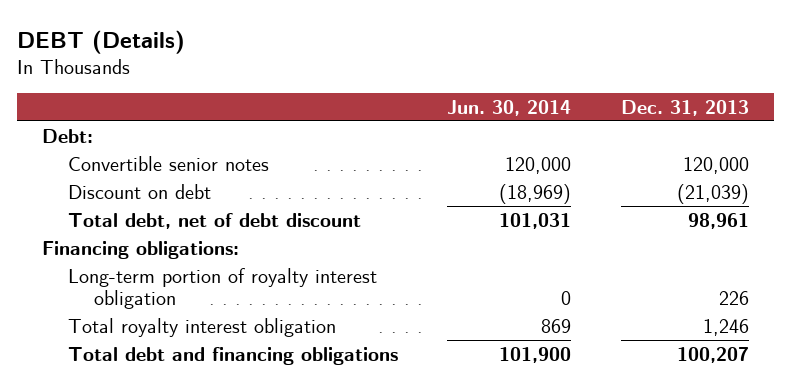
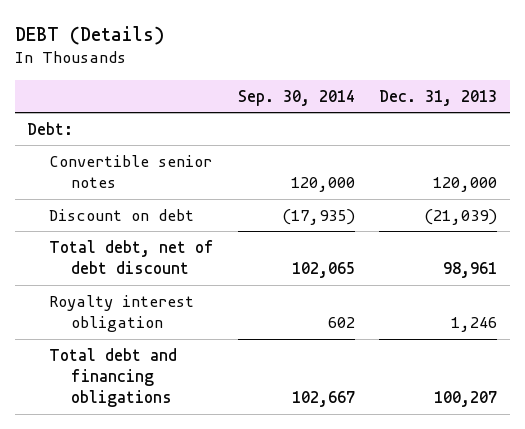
[447,99,572,116] Jun. 30, 2014 -> none
none -> [238,89,356,106] Sep. 30, 2014
[42,240,240,259] Financing obligations: -> none
[67,267,377,310] Long-term portion of royalty interest obligation -> none
[67,317,336,337] Total royalty interest obligation -> [49,294,195,333] Royalty interest obligation

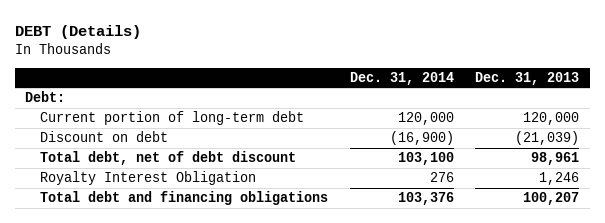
[238,89,356,106] Sep. 30, 2014 -> none
none -> [349,72,454,86] Dec. 31, 2014
[49,154,213,189] Convertible senior notes -> none
none -> [40,111,305,126] Current portion of long-term debt
[49,294,195,333] Royalty interest obligation -> [40,171,257,186] Royalty Interest Obligation

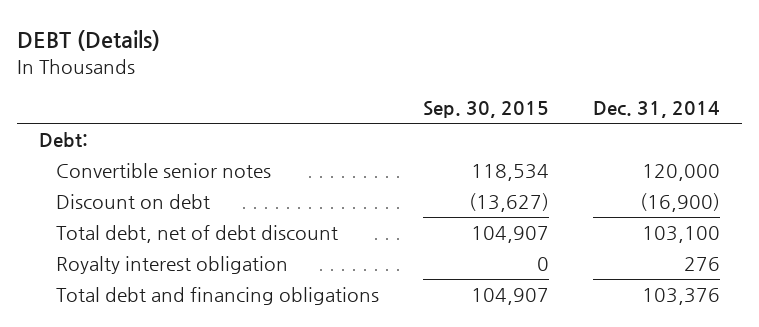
[475,72,580,86] Dec. 31, 2013 -> none
none -> [422,101,549,119] Sep. 30, 2015
[40,111,305,126] Current portion of long-term debt -> none
none -> [55,163,271,179] Convertible senior notes
[40,171,257,186] Royalty Interest Obligation -> [55,256,288,275] Royalty interest obligation

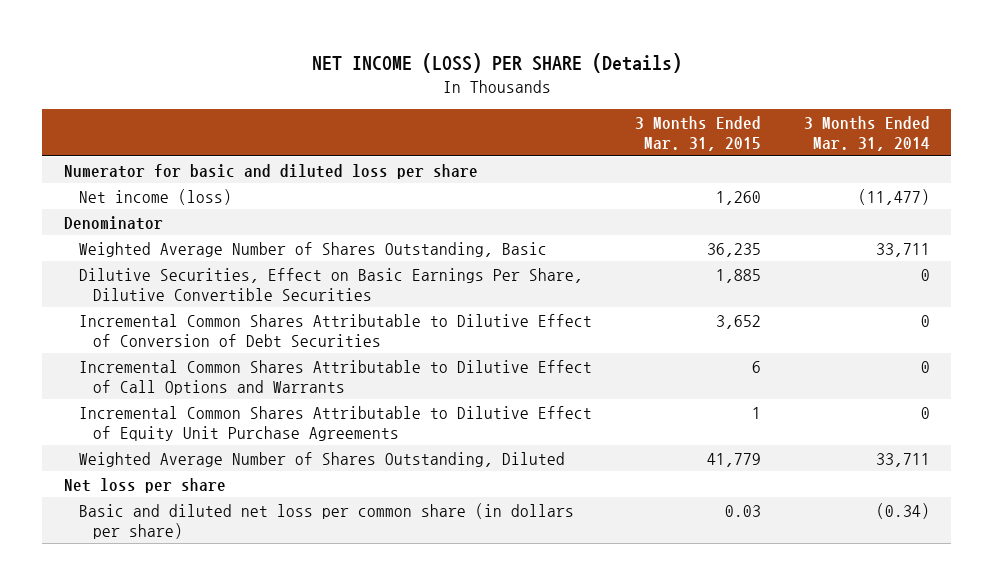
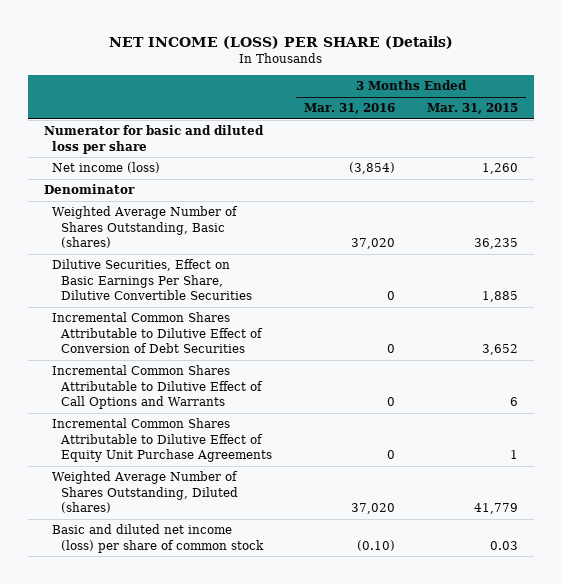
[803,115,930,152] 3 Months Ended Mar. 31, 2014 -> none
none -> [304,103,396,115] Mar. 31, 2016
[78,241,547,257] Weighted Average Number of Shares Outstanding, Basic -> [52,206,239,249] Weighted Average Number of Shares Outstanding, Basic (shares)
[63,477,226,493] Net loss per share -> none
[78,451,565,467] Weighted Average Number of Shares Outstanding, Diluted -> [52,471,239,514] Weighted Average Number of Shares Outstanding, Diluted (shares)
[78,502,574,539] Basic and diluted net loss per common share (in dollars per share) -> [52,524,265,553] Basic and diluted net income (loss) per share of common stock

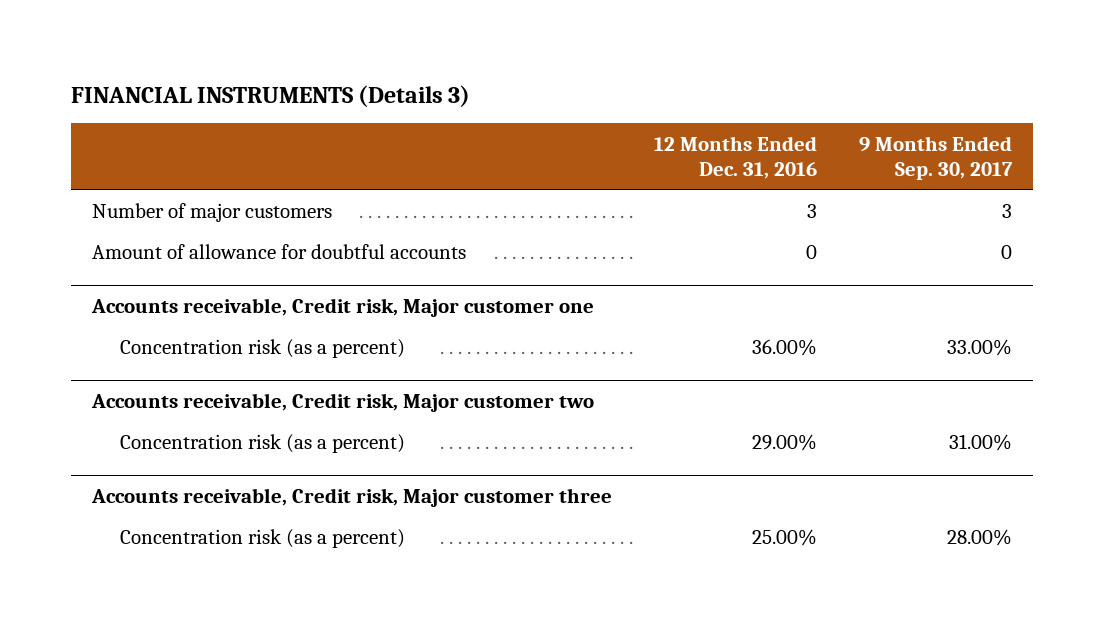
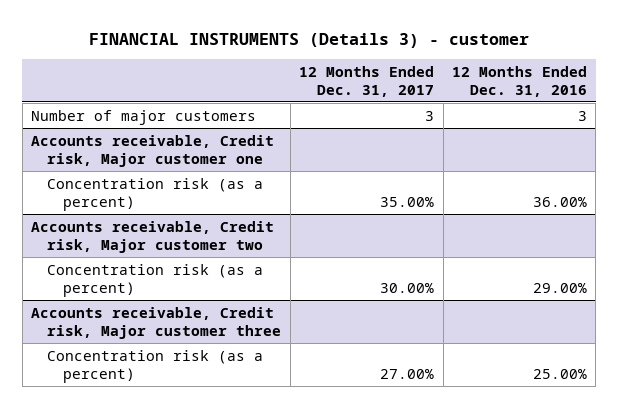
[71,85,471,108] FINANCIAL INSTRUMENTS (Details 3) -> [89,32,530,48] FINANCIAL INSTRUMENTS (Details 3) - customer
[858,135,1013,181] 9 Months Ended Sep. 30, 2017 -> none
none -> [299,65,435,97] 12 Months Ended Dec. 31, 2017
[92,244,467,260] Amount of allowance for doubtful accounts -> none

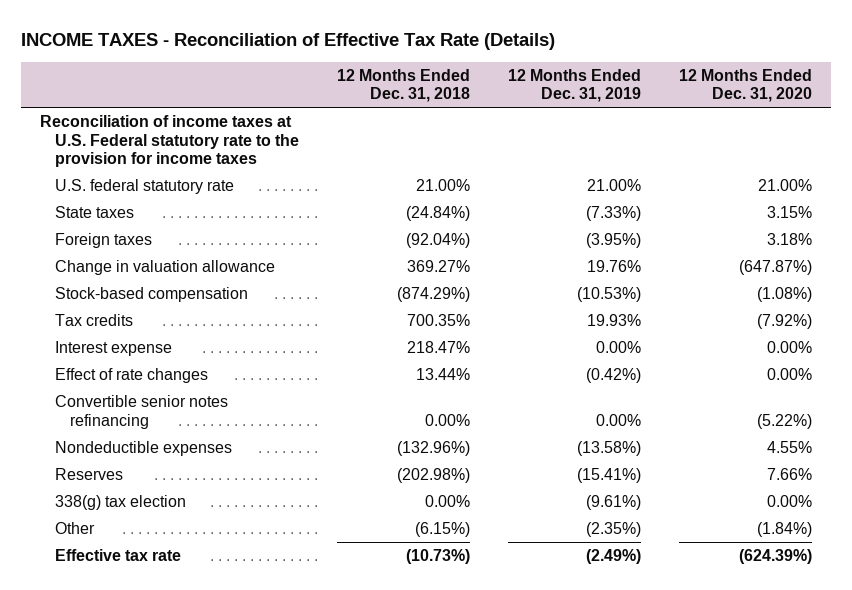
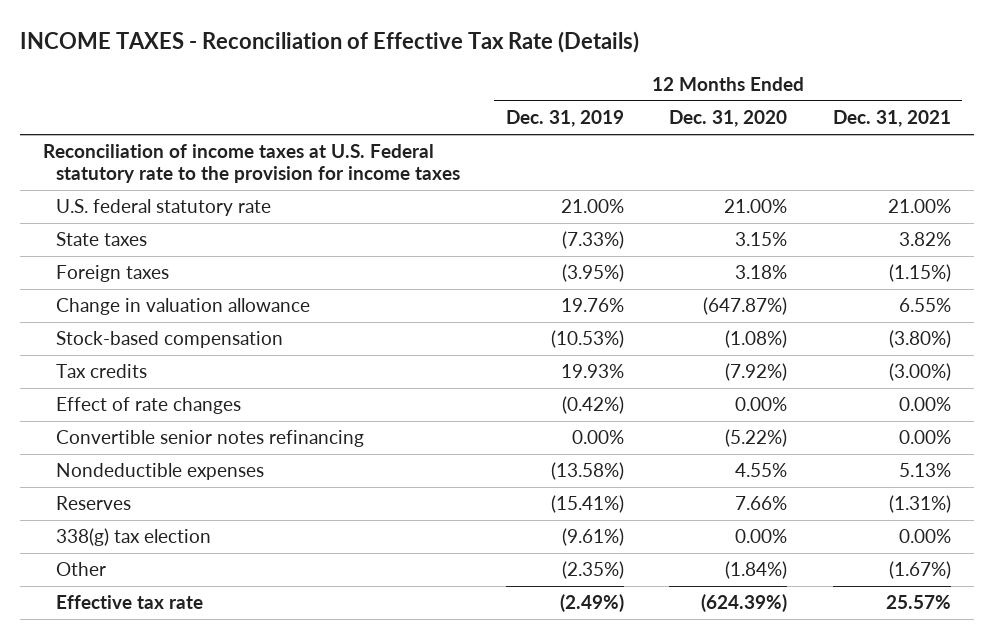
[337,68,471,103] 12 Months Ended Dec. 31, 2018 -> none
none -> [832,110,951,128] Dec. 31, 2021
[55,341,173,357] Interest expense -> none

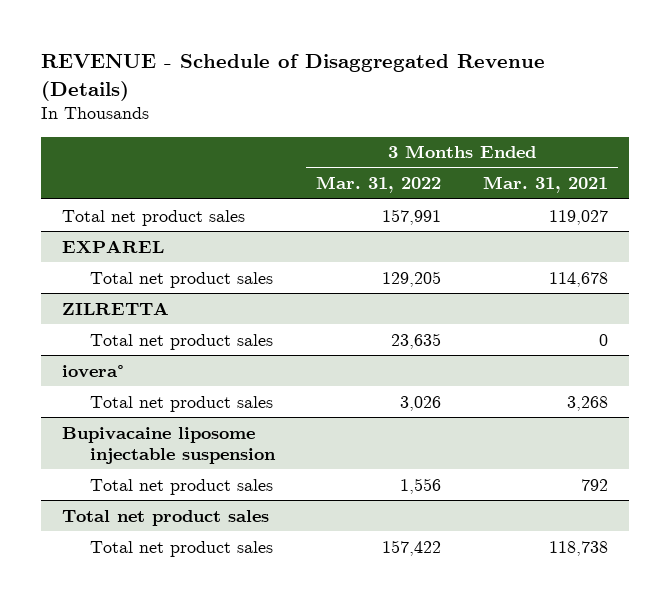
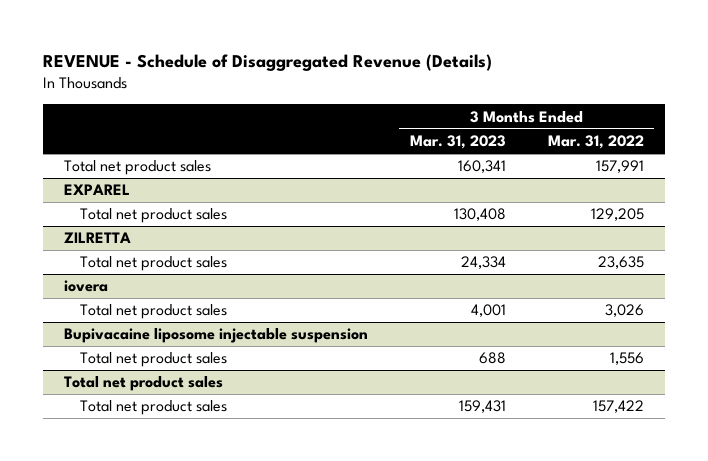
[482,176,608,194] Mar. 31, 2021 -> none
none -> [409,135,506,150] Mar. 31, 2023
[62,364,125,378] iovera° -> [63,280,108,293] iovera

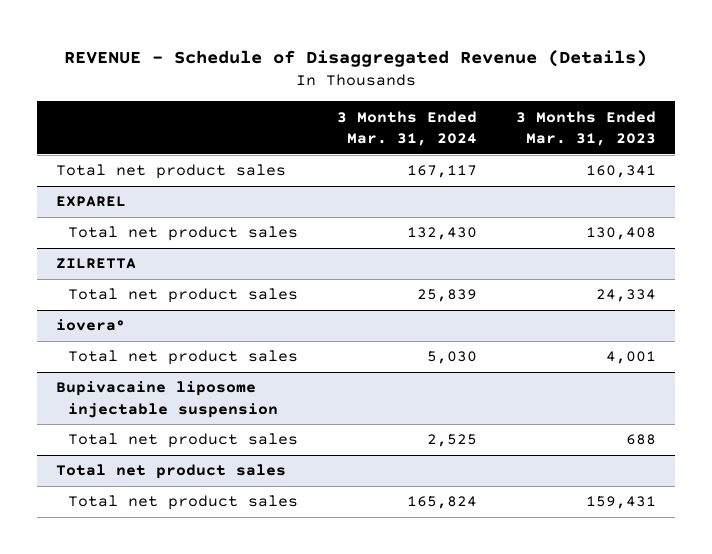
[547,135,644,150] Mar. 31, 2022 -> none
none -> [336,110,477,146] 3 Months Ended Mar. 31, 2024
[63,280,108,293] iovera -> [56,319,127,332] iovera°

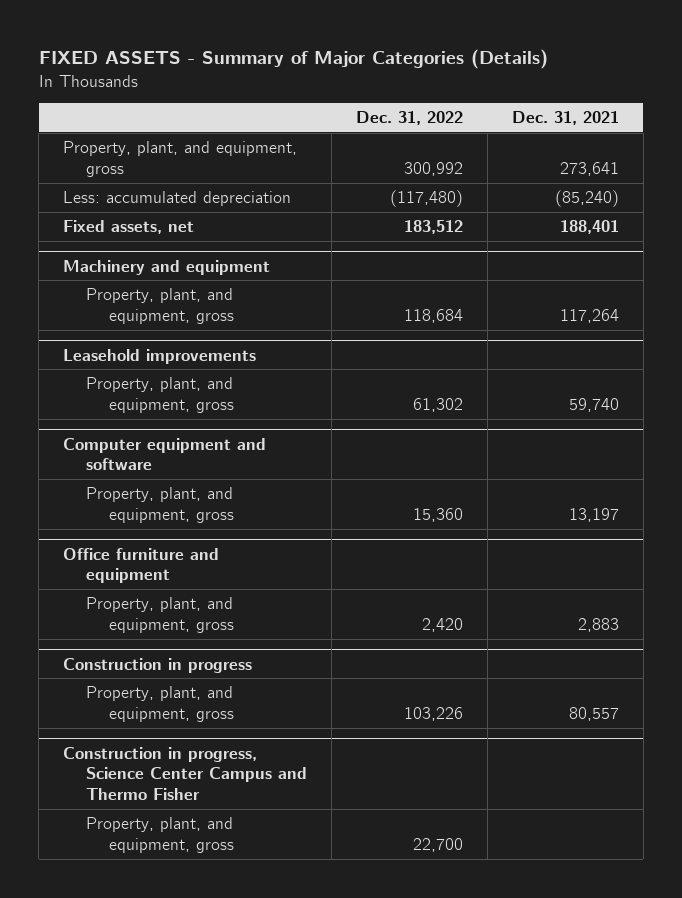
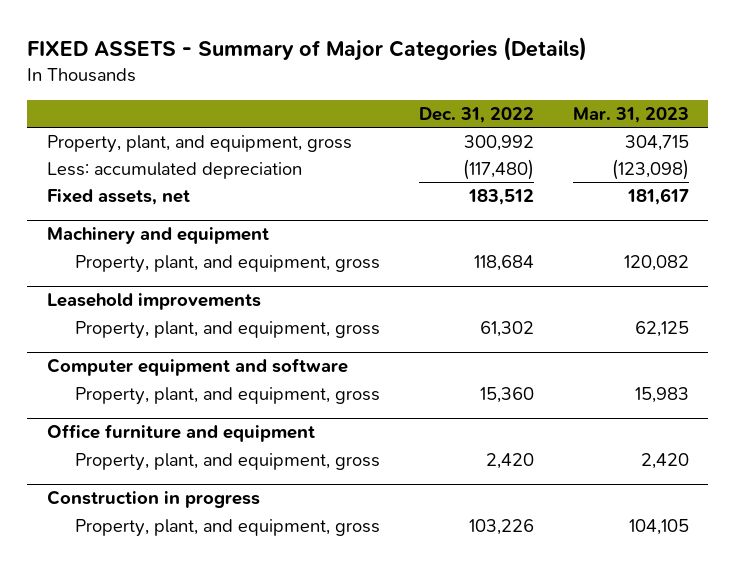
[511,111,619,126] Dec. 31, 2021 -> none
none -> [572,106,689,123] Mar. 31, 2023
[62,746,308,801] Construction in progress, Science Center Campus and Thermo Fisher -> none
[86,817,235,853] Property, plant, and equipment, gross -> none

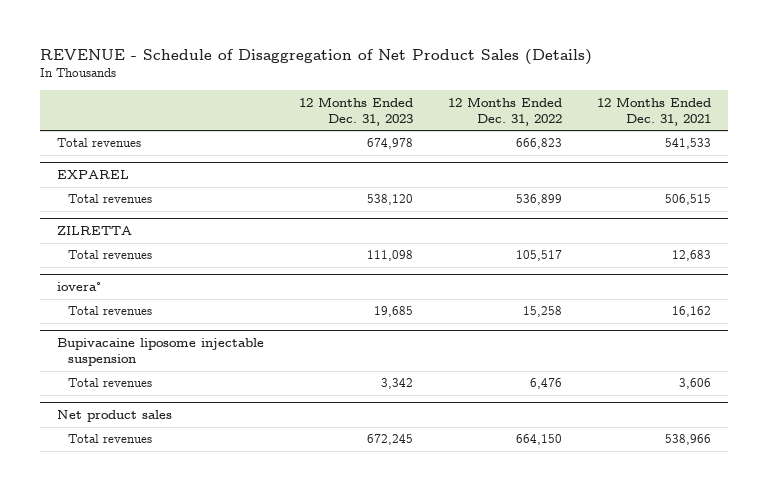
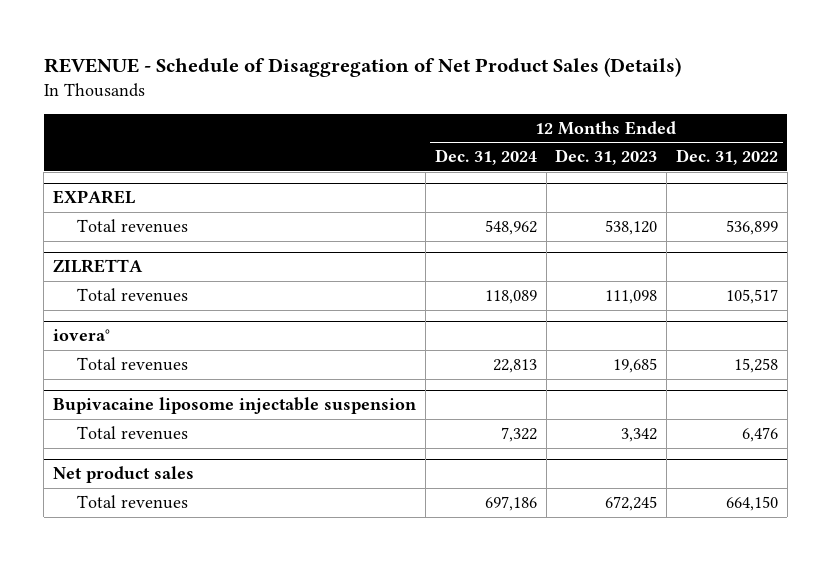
[597,96,712,126] 12 Months Ended Dec. 31, 2021 -> none
none -> [434,149,537,166] Dec. 31, 2024
[57,138,142,148] Total revenues -> none

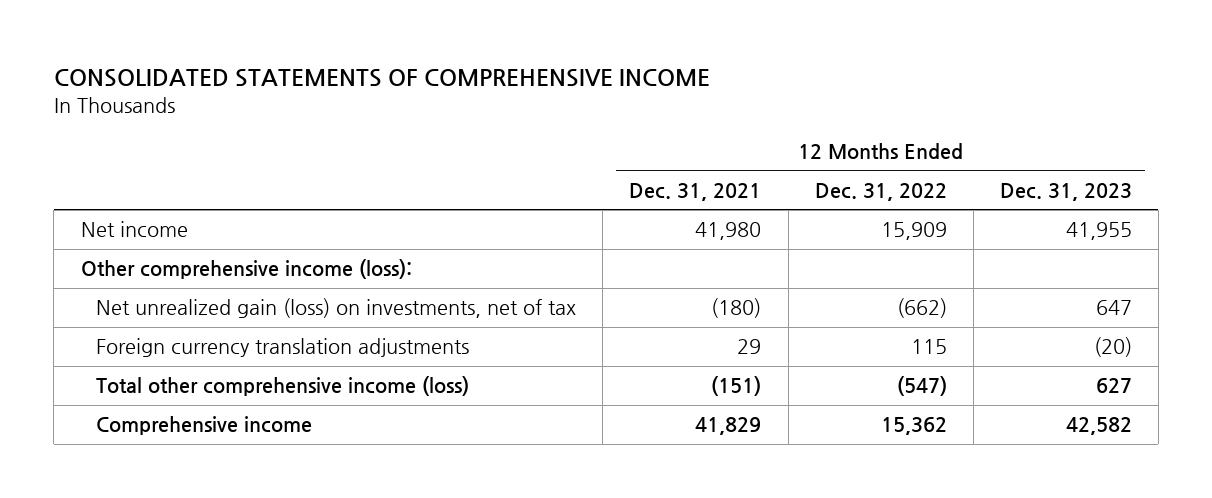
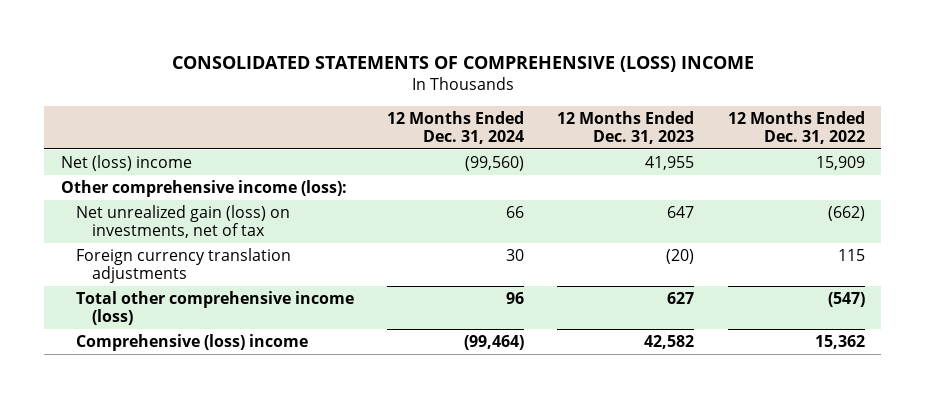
[53,69,710,88] CONSOLIDATED STATEMENTS OF COMPREHENSIVE INCOME -> [171,55,754,72] CONSOLIDATED STATEMENTS OF COMPREHENSIVE (LOSS) INCOME
[629,182,762,201] Dec. 31, 2021 -> none
none -> [387,110,525,145] 12 Months Ended Dec. 31, 2024
[80,221,188,238] Net income -> [60,155,192,172] Net (loss) income
[96,416,313,436] Comprehensive income -> [76,334,309,352] Comprehensive (loss) income

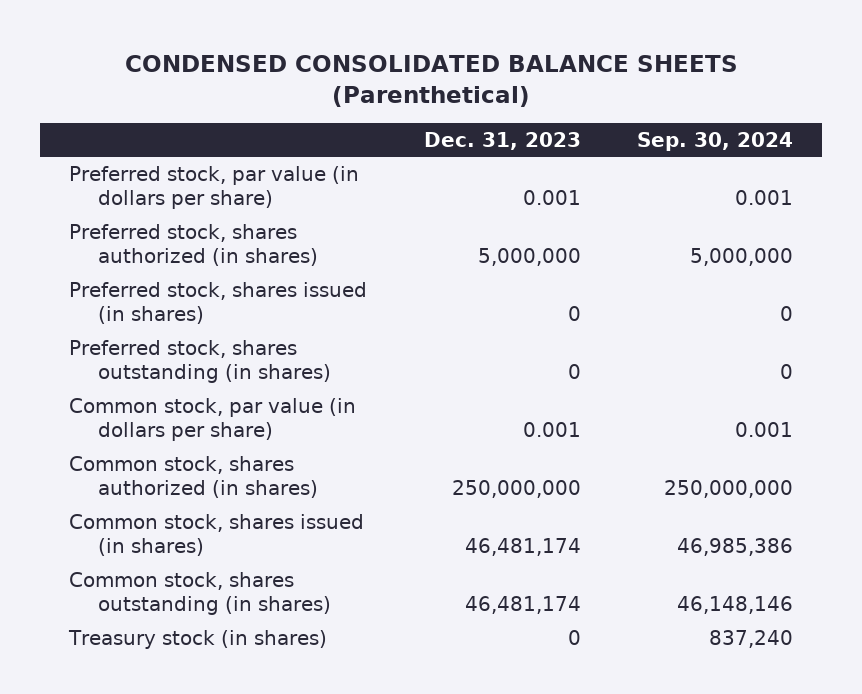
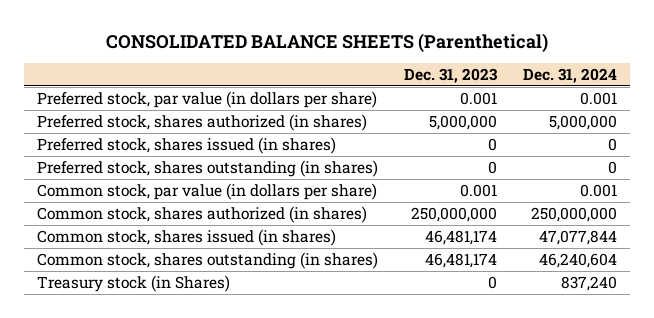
[125,54,739,107] CONDENSED CONSOLIDATED BALANCE SHEETS (Parenthetical) -> [106,32,549,52] CONSOLIDATED BALANCE SHEETS (Parenthetical)
[637,132,794,152] Sep. 30, 2024 -> none
none -> [523,67,618,83] Dec. 31, 2024
[67,629,327,649] Treasury stock (in shares) -> [36,274,230,292] Treasury stock (in Shares)

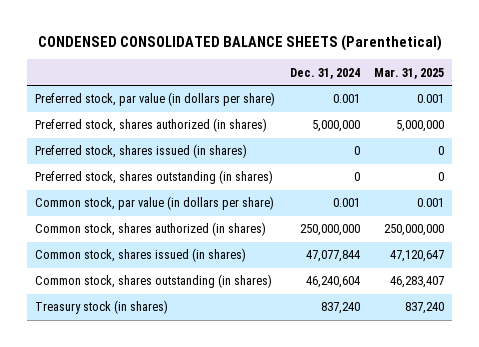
[106,32,549,52] CONSOLIDATED BALANCE SHEETS (Parenthetical) -> [37,34,442,51] CONDENSED CONSOLIDATED BALANCE SHEETS (Parenthetical)
[404,67,499,83] Dec. 31, 2023 -> none
none -> [374,67,445,79] Mar. 31, 2025
[36,274,230,292] Treasury stock (in Shares) -> [34,300,168,315] Treasury stock (in shares)

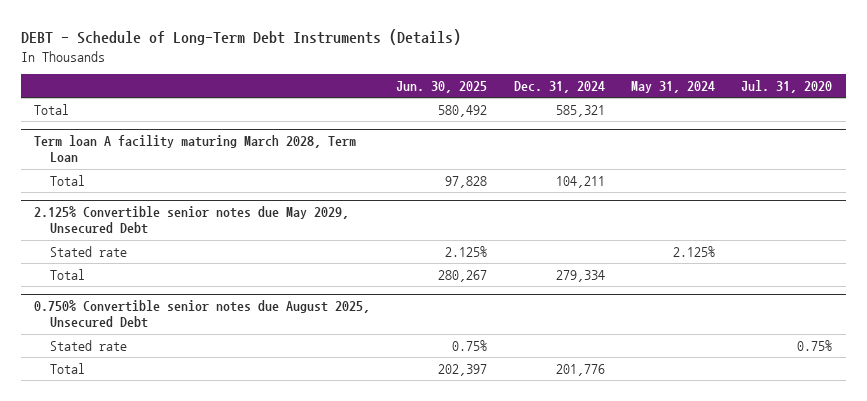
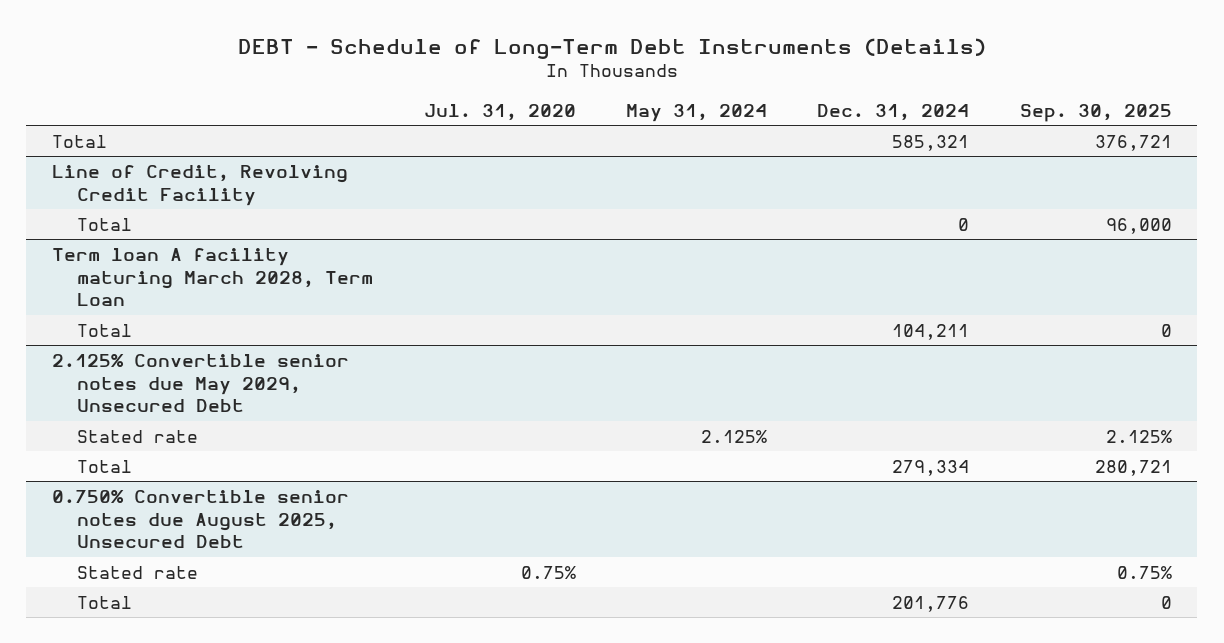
[396,81,488,94] Jun. 30, 2025 -> none
none -> [1019,103,1172,122] Sep. 30, 2025
none -> [51,164,348,206] Line of Credit, Revolving Credit Facility
none -> [77,217,133,231] Total

